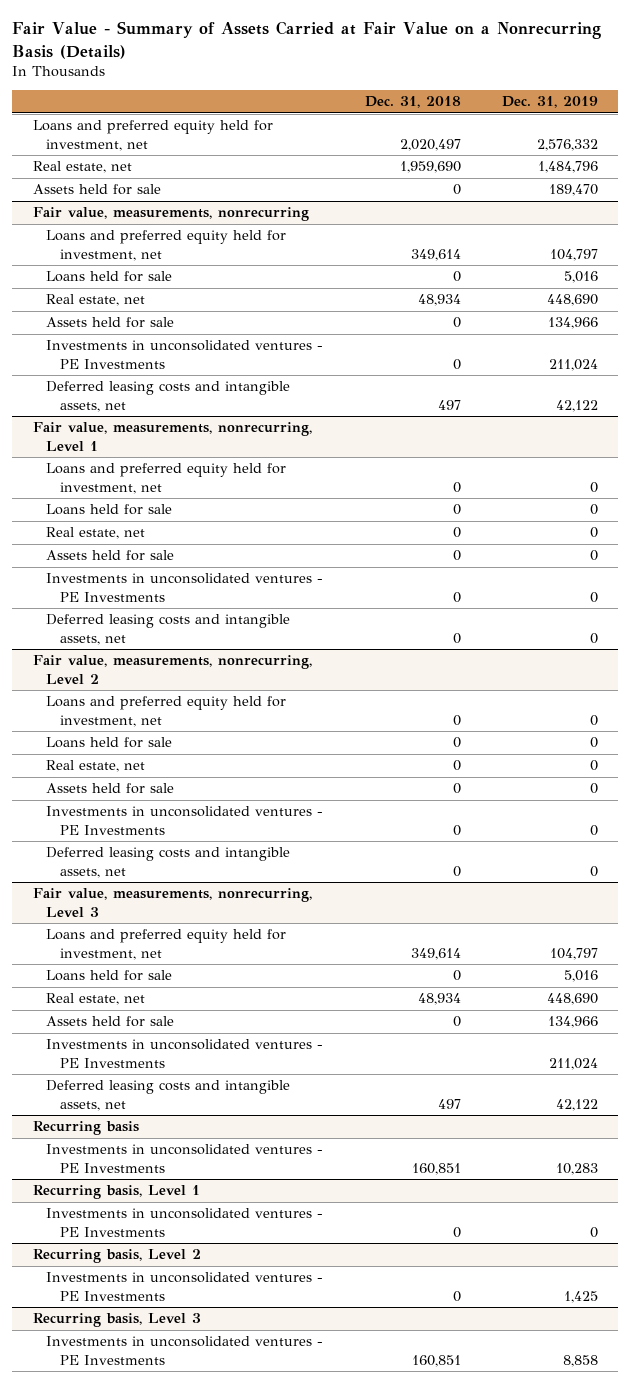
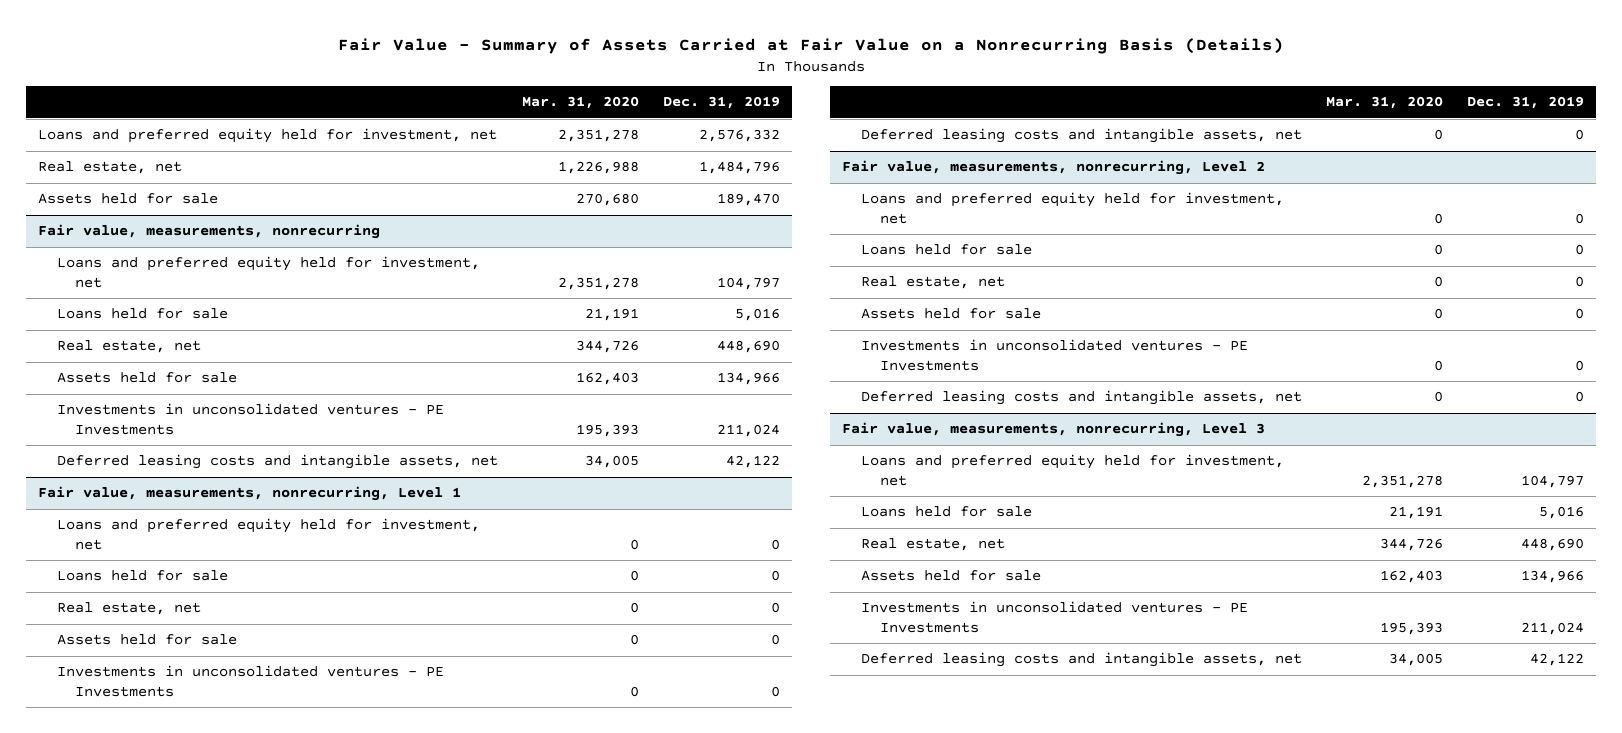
[364,96,461,109] Dec. 31, 2018 -> none
none -> [521,96,639,110] Mar. 31, 2020
[32,1121,139,1136] Recurring basis -> none
[46,1144,324,1173] Investments in unconsolidated ventures - PE Investments -> none
[32,1185,200,1200] Recurring basis, Level 1 -> none
[46,1208,324,1237] Investments in unconsolidated ventures - PE Investments -> none
[32,1249,201,1264] Recurring basis, Level 2 -> none
[46,1272,324,1301] Investments in unconsolidated ventures - PE Investments -> none
[32,1313,201,1328] Recurring basis, Level 3 -> none
[46,1336,324,1365] Investments in unconsolidated ventures - PE Investments -> none

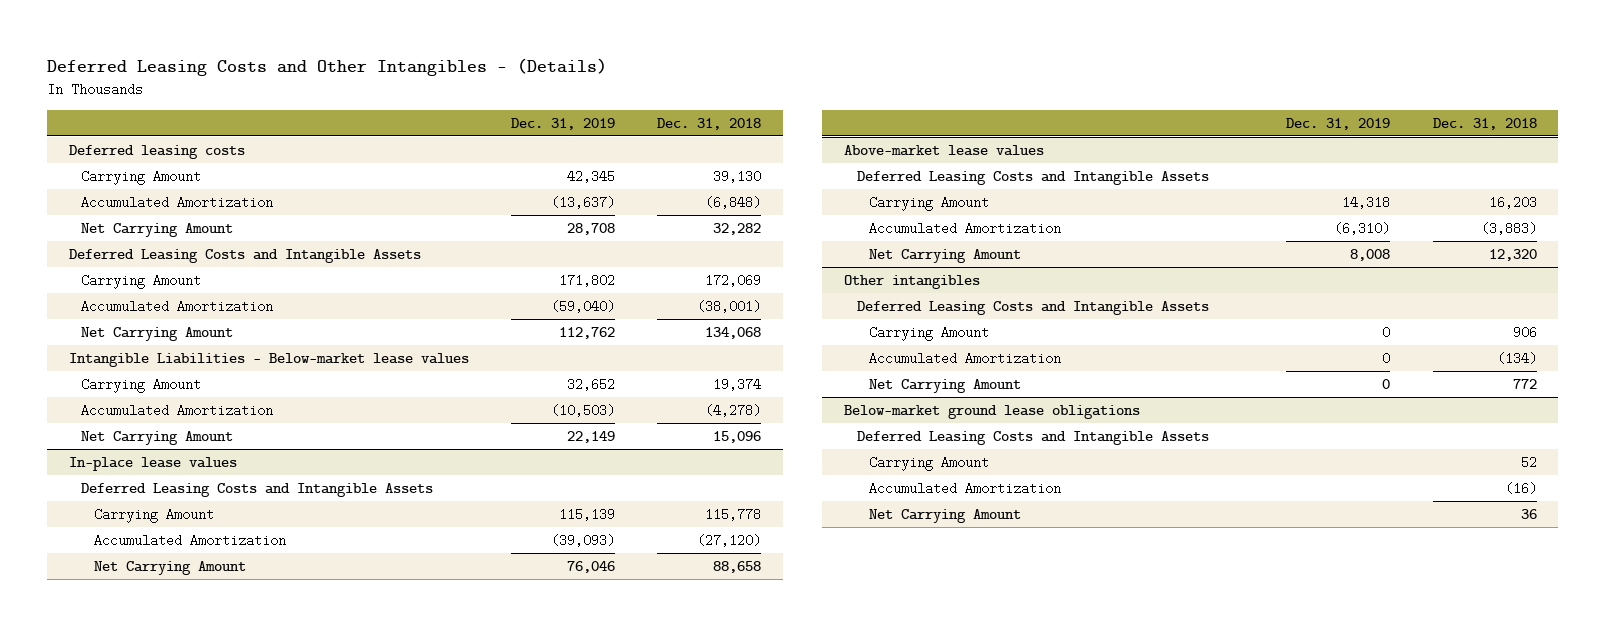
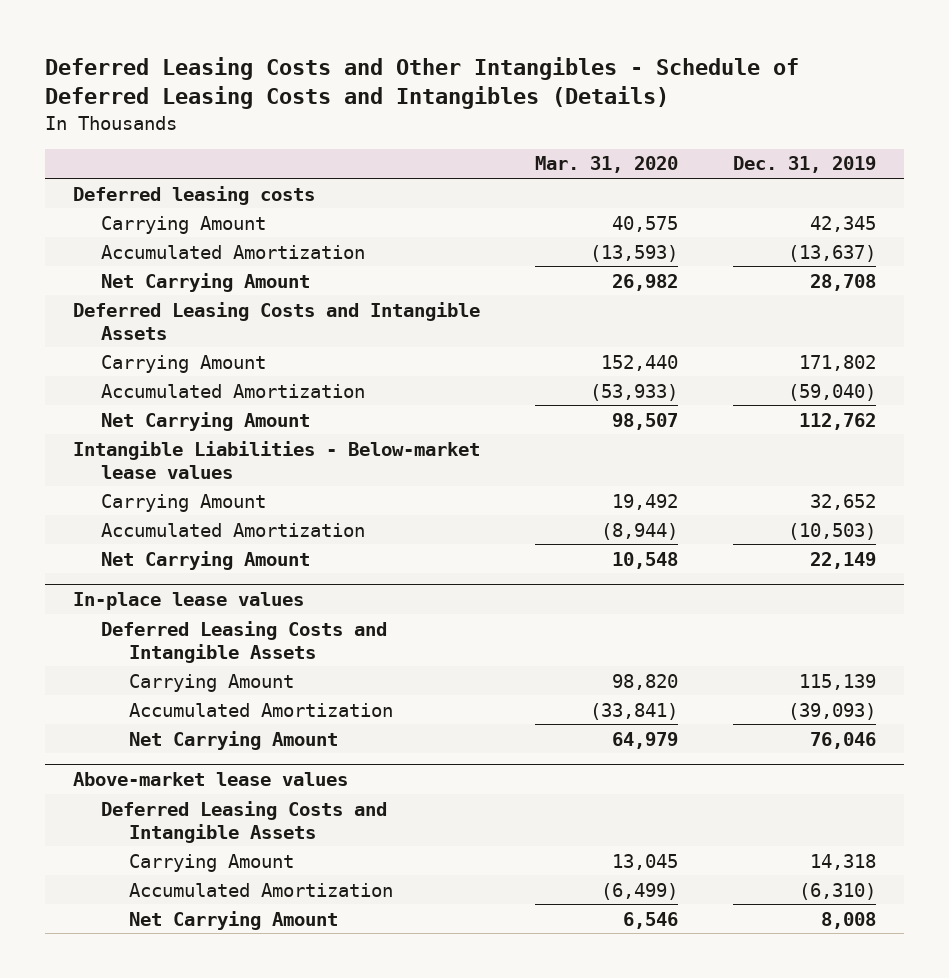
[47,58,608,77] Deferred Leasing Costs and Other Intangibles - (Details) -> [45,56,800,110] Deferred Leasing Costs and Other Intangibles - Schedule of Deferred Leasing Costs and Intangibles (Details)
[657,117,762,130] Dec. 31, 2018 -> none
none -> [534,156,678,174] Mar. 31, 2020
[843,275,980,290] Other intangibles -> none
[856,301,1209,316] Deferred Leasing Costs and Intangible Assets -> none
[869,326,990,342] Carrying Amount -> none
[869,352,1062,366] Accumulated Amortization -> none
[869,379,1022,394] Net Carrying Amount -> none
[843,405,1140,420] Below-market ground lease obligations -> none
[856,431,1209,446] Deferred Leasing Costs and Intangible Assets -> none
[869,456,990,472] Carrying Amount -> none
[869,482,1062,496] Accumulated Amortization -> none
[869,509,1022,524] Net Carrying Amount -> none

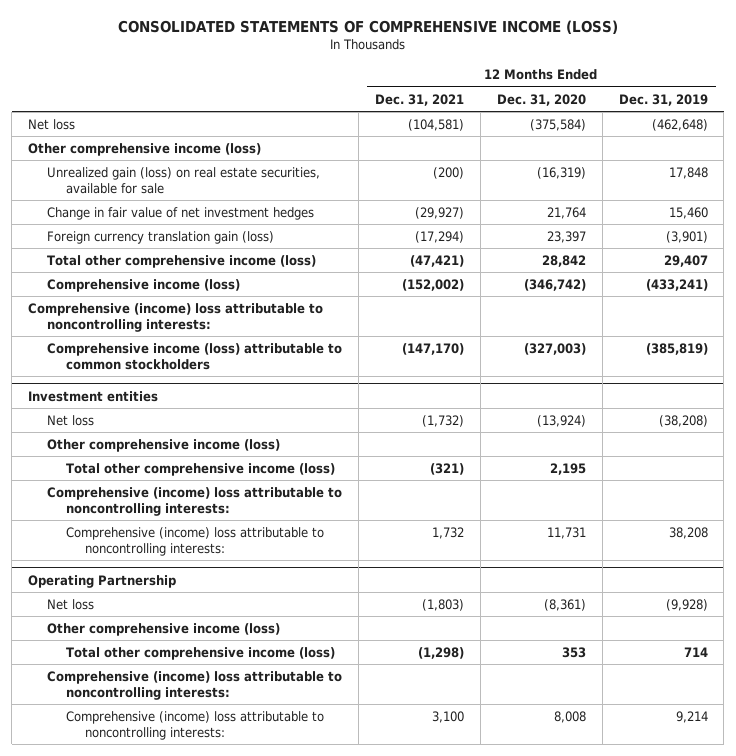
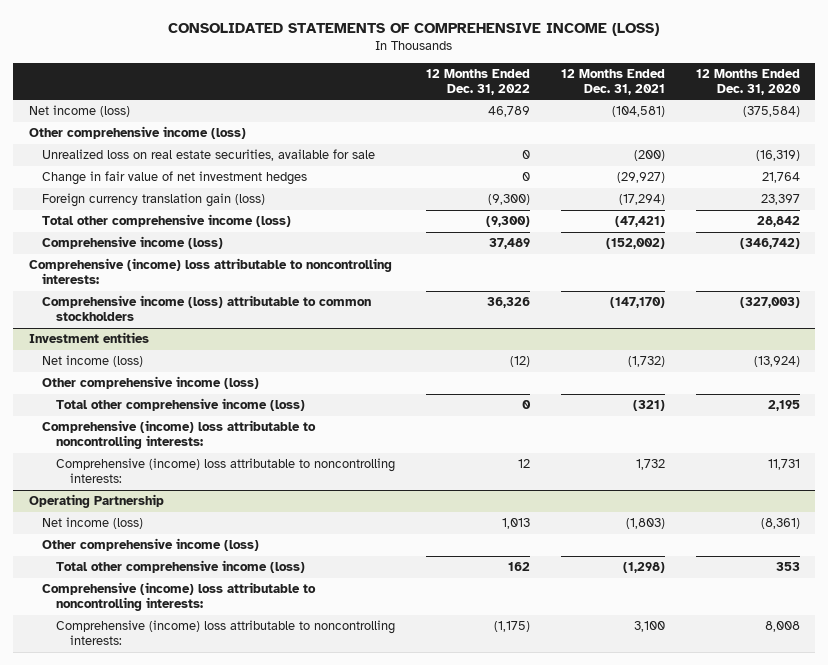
[618,93,708,106] Dec. 31, 2019 -> none
none -> [425,68,530,95] 12 Months Ended Dec. 31, 2022
[28,118,76,130] Net loss -> [28,105,130,118] Net income (loss)
[47,166,321,194] Unrealized gain (loss) on real estate securities, available for sale -> [42,149,376,162] Unrealized loss on real estate securities, available for sale
[47,414,95,426] Net loss -> [42,355,144,368] Net income (loss)
[47,598,95,610] Net loss -> [42,517,144,530] Net income (loss)

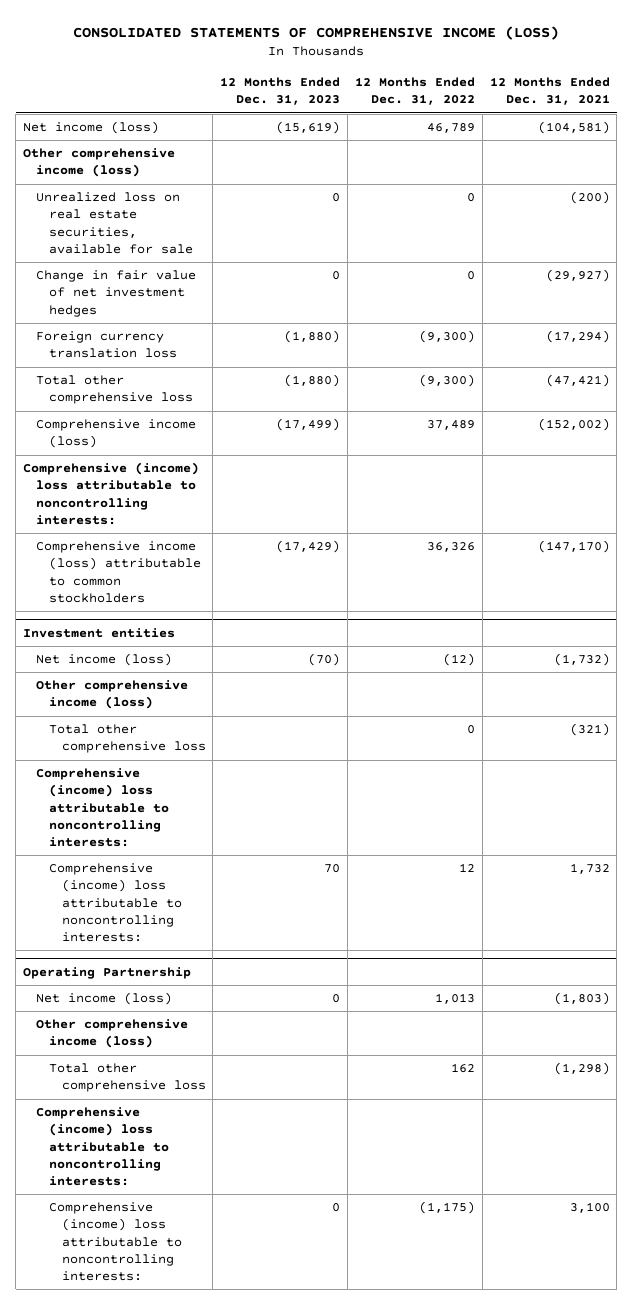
[695,68,801,95] 12 Months Ended Dec. 31, 2020 -> none
none -> [220,77,341,106] 12 Months Ended Dec. 31, 2023
[42,193,266,208] Foreign currency translation gain (loss) -> [35,331,177,359] Foreign currency translation loss
[42,214,292,228] Total other comprehensive income (loss) -> [35,375,193,405] Total other comprehensive loss
[55,398,305,412] Total other comprehensive income (loss) -> [48,724,206,754] Total other comprehensive loss
[55,560,305,574] Total other comprehensive income (loss) -> [48,1063,206,1093] Total other comprehensive loss

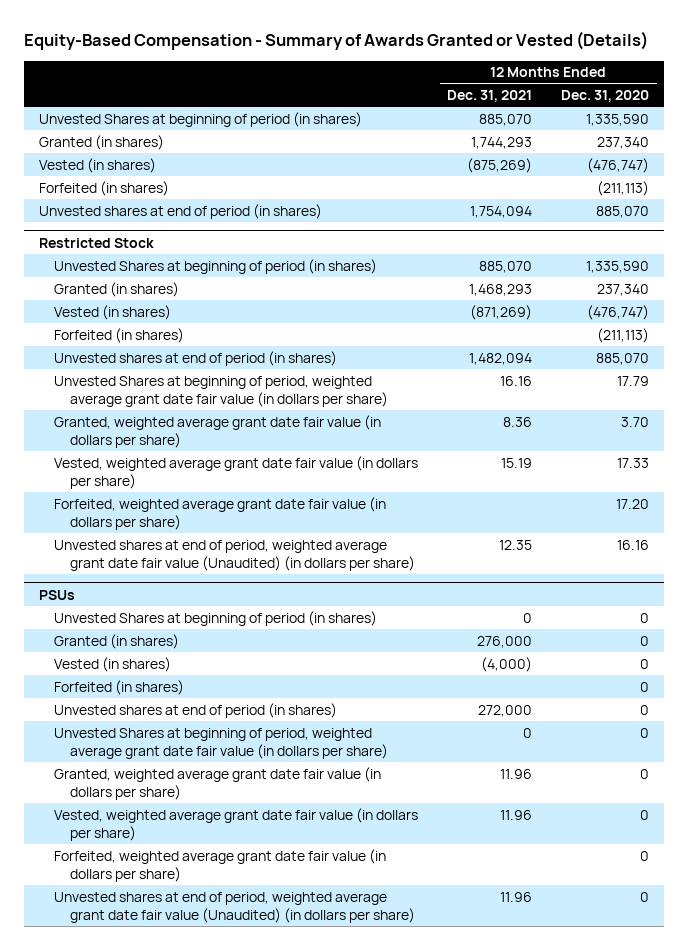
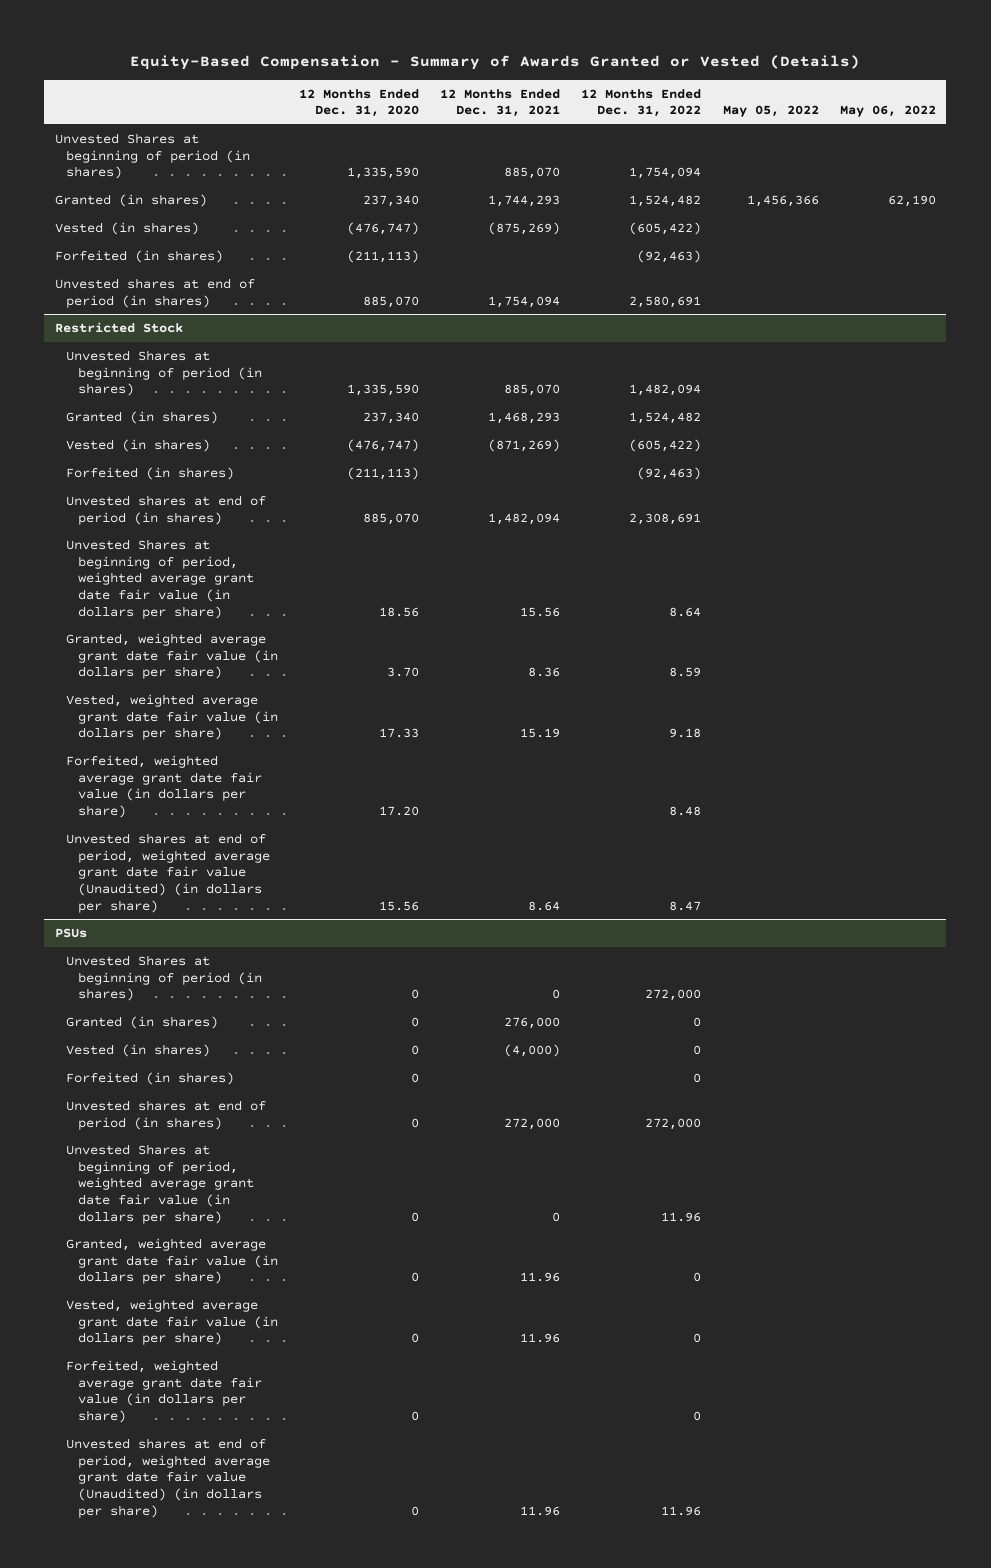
none -> [581,88,702,118] 12 Months Ended Dec. 31, 2022
none -> [722,105,819,118] May 05, 2022
none -> [839,105,936,118] May 06, 2022
[500,375,533,386] 16.16 -> [520,606,561,617] 15.56
[617,375,650,386] 17.79 -> [378,606,419,617] 18.56
[499,539,533,550] 12.35 -> [528,900,561,911] 8.64
[617,539,650,550] 16.16 -> [378,900,419,911] 15.56

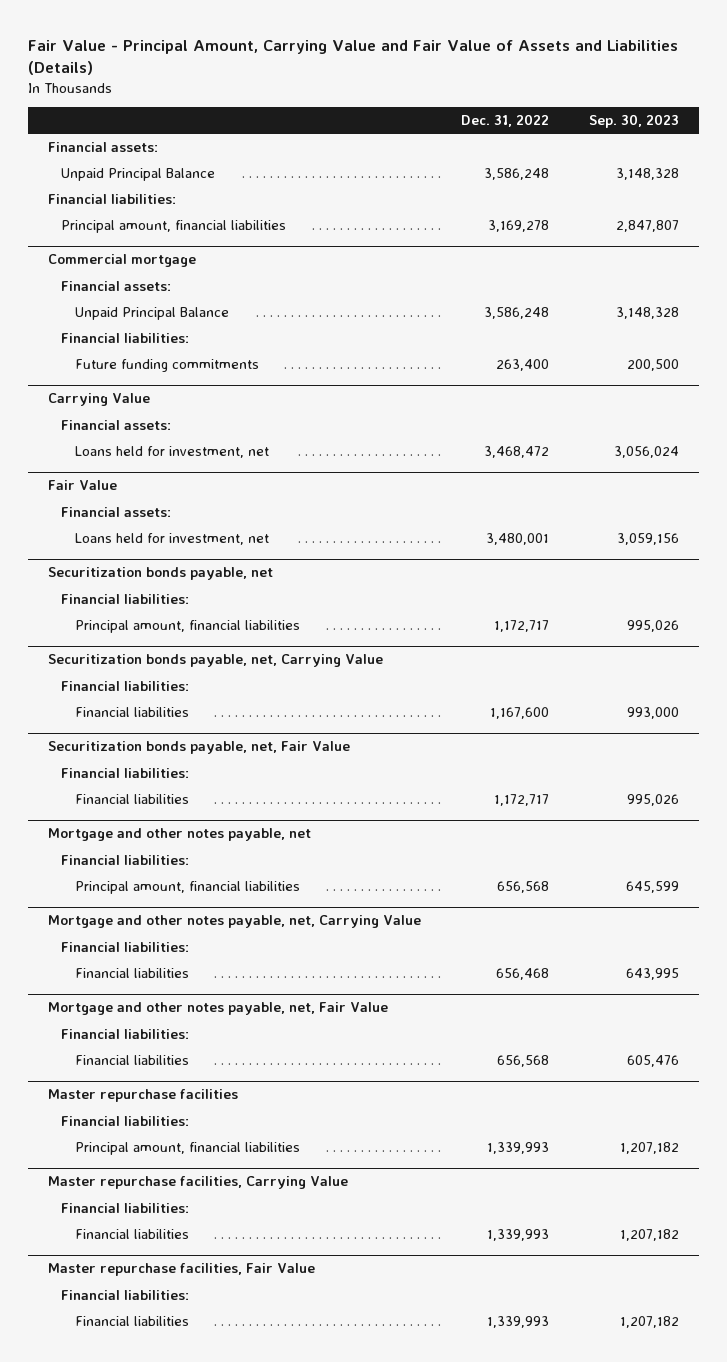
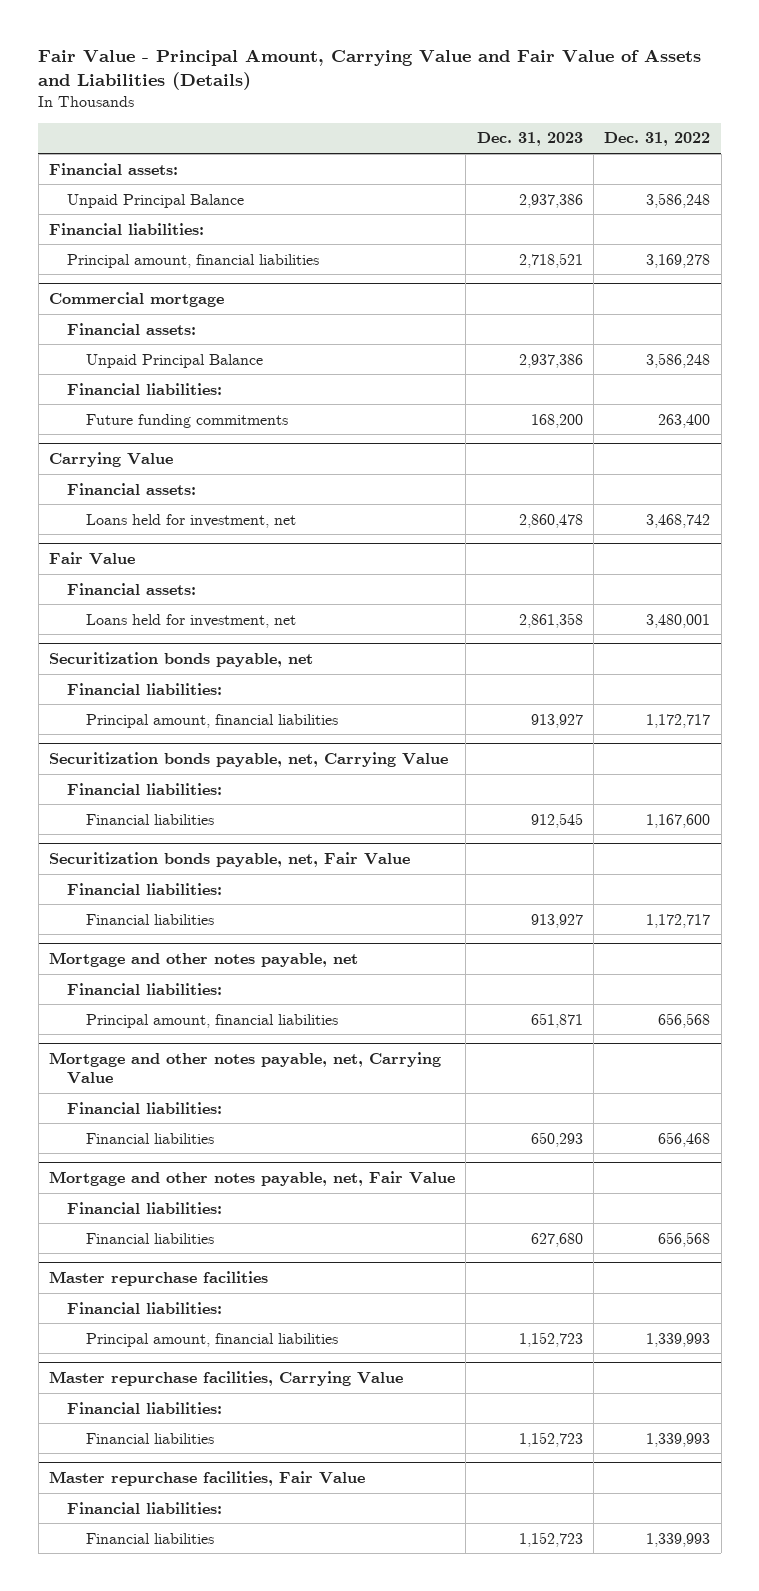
[589,114,680,129] Sep. 30, 2023 -> none
none -> [476,132,583,147] Dec. 31, 2023
[484,445,550,458] 3,468,472 -> [646,513,711,528] 3,468,742

